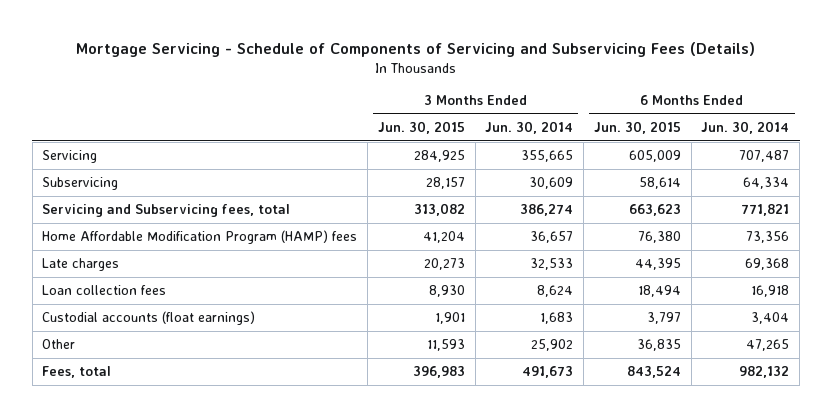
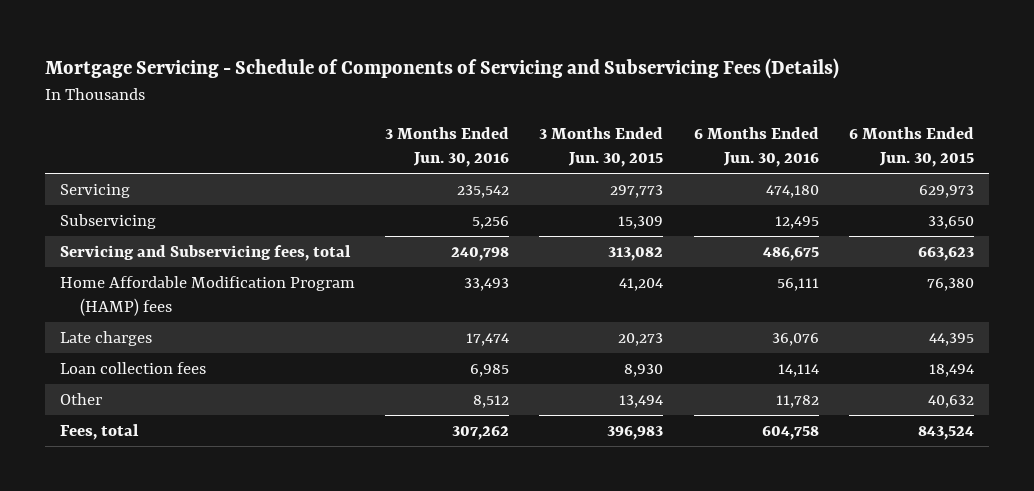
[485,120,574,134] Jun. 30, 2014 -> none
[701,120,790,134] Jun. 30, 2014 -> none
none -> [385,127,510,168] 3 Months Ended Jun. 30, 2016
none -> [693,127,819,168] 6 Months Ended Jun. 30, 2016
[413,150,465,163] 284,925 -> [610,184,664,198] 297,773
[628,150,681,163] 605,009 -> [918,184,974,198] 629,973
[425,177,465,190] 28,157 -> [618,215,664,229] 15,309
[638,177,681,190] 58,614 -> [927,215,974,229] 33,650
[42,311,256,326] Custodial accounts (float earnings) -> none
[426,339,465,352] 11,593 -> [619,394,664,408] 13,494
[636,339,681,352] 36,835 -> [927,394,974,408] 40,632

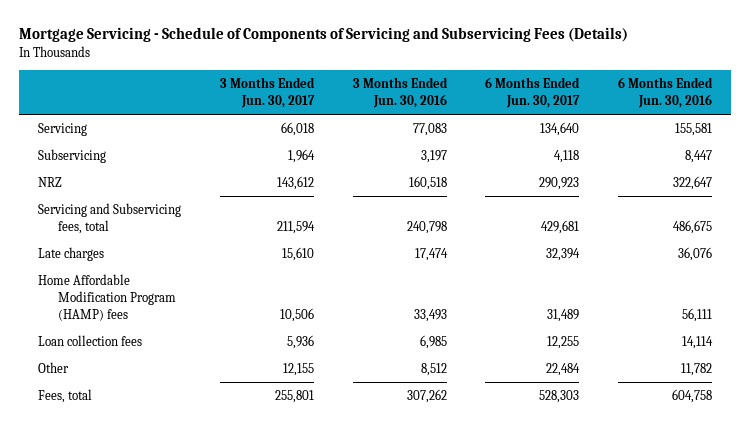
[539,127,664,168] 3 Months Ended Jun. 30, 2015 -> none
[848,127,974,168] 6 Months Ended Jun. 30, 2015 -> none
none -> [219,77,315,109] 3 Months Ended Jun. 30, 2017
none -> [485,77,581,109] 6 Months Ended Jun. 30, 2017
[457,184,510,198] 235,542 -> [412,123,447,137] 77,083
[765,184,819,198] 474,180 -> [674,123,712,137] 155,581
[472,215,510,229] 5,256 -> [420,150,447,164] 3,197
[774,215,819,229] 12,495 -> [684,150,712,164] 8,447
none -> [38,177,63,188] NRZ
[60,275,356,316] Home Affordable Modification Program (HAMP) fees -> [38,274,176,321] Home Affordable Modification Program (HAMP) fees

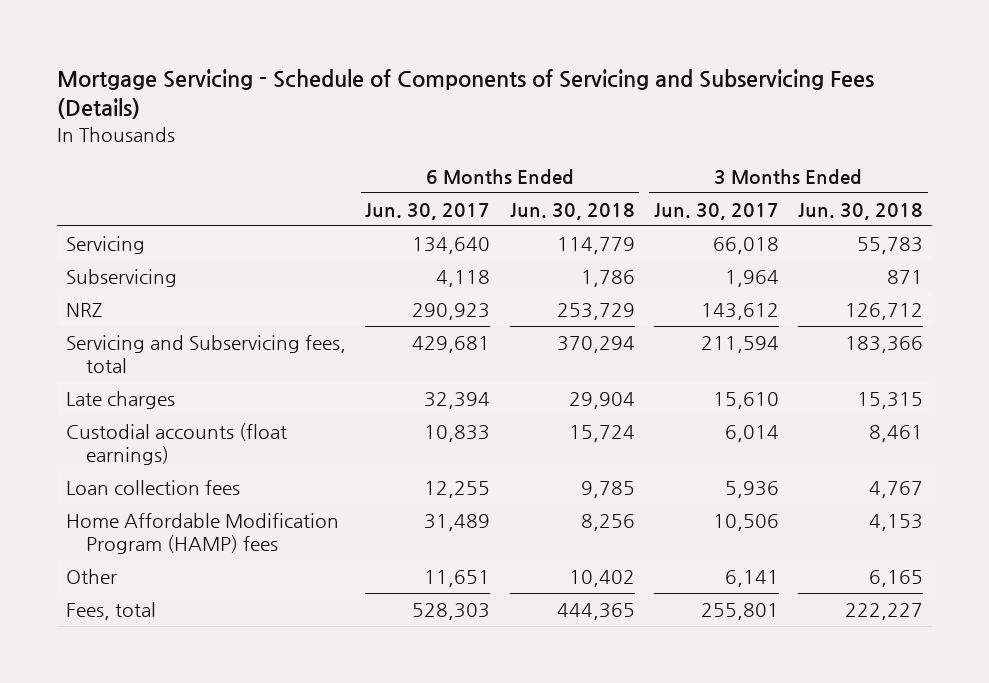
[352,77,448,109] 3 Months Ended Jun. 30, 2016 -> none
[617,77,713,109] 6 Months Ended Jun. 30, 2016 -> none
none -> [509,202,635,220] Jun. 30, 2018
none -> [797,202,923,220] Jun. 30, 2018
none -> [66,423,288,466] Custodial accounts (float earnings)
[38,274,176,321] Home Affordable Modification Program (HAMP) fees -> [66,513,340,555] Home Affordable Modification Program (HAMP) fees
[282,363,314,377] 12,155 -> [724,570,779,588] 6,141
[546,363,581,377] 22,484 -> [424,570,491,588] 11,651

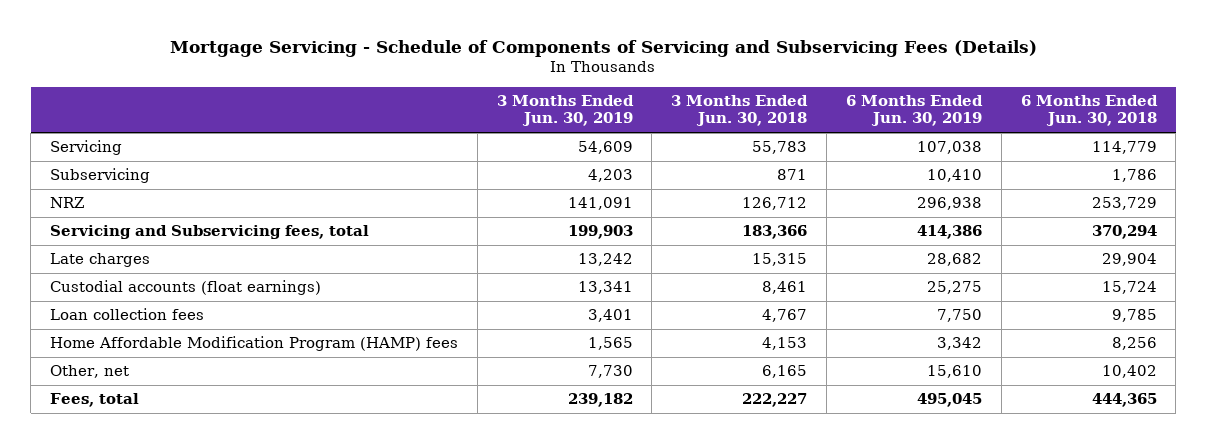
[365,202,491,220] Jun. 30, 2017 -> none
[653,202,779,220] Jun. 30, 2017 -> none
none -> [496,95,634,127] 3 Months Ended Jun. 30, 2019
none -> [845,95,983,127] 6 Months Ended Jun. 30, 2019
[66,569,118,585] Other -> [50,365,130,379] Other, net

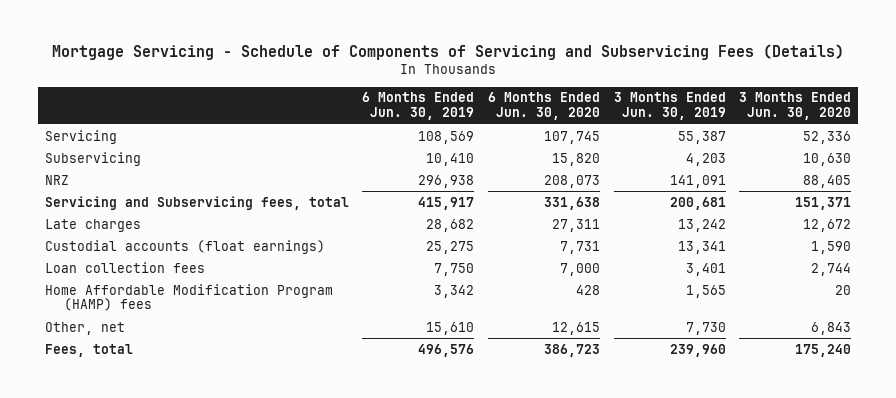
[671,95,809,127] 3 Months Ended Jun. 30, 2018 -> none
[1020,95,1158,127] 6 Months Ended Jun. 30, 2018 -> none
none -> [488,92,601,121] 6 Months Ended Jun. 30, 2020
none -> [739,92,852,121] 3 Months Ended Jun. 30, 2020
[577,141,633,155] 54,609 -> [677,130,726,144] 55,387
[916,141,982,155] 107,038 -> [418,130,475,144] 108,569
[567,225,633,240] 199,903 -> [669,196,726,210] 200,681
[916,225,982,240] 414,386 -> [418,196,475,210] 415,917
[567,393,633,408] 239,182 -> [669,343,726,357] 239,960
[916,393,982,408] 495,045 -> [418,343,475,357] 496,576

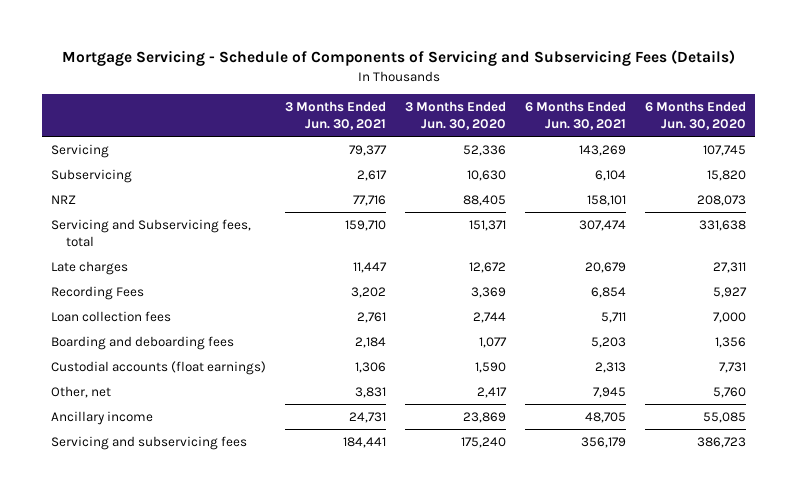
[362,92,475,121] 6 Months Ended Jun. 30, 2019 -> none
[613,92,726,121] 3 Months Ended Jun. 30, 2019 -> none
none -> [285,100,387,130] 3 Months Ended Jun. 30, 2021
none -> [524,100,626,130] 6 Months Ended Jun. 30, 2021
none -> [51,285,145,300] Recording Fees
[44,283,333,312] Home Affordable Modification Program (HAMP) fees -> none
none -> [51,335,235,350] Boarding and deboarding fees
[44,239,325,254] Custodial accounts (float earnings) -> [51,360,267,375] Custodial accounts (float earnings)
[552,321,601,335] 12,615 -> [712,386,746,398] 5,760
[811,321,852,335] 6,843 -> [477,386,508,398] 2,417
none -> [51,410,154,425] Ancillary income
[44,343,133,357] Fees, total -> [51,435,248,450] Servicing and subservicing fees

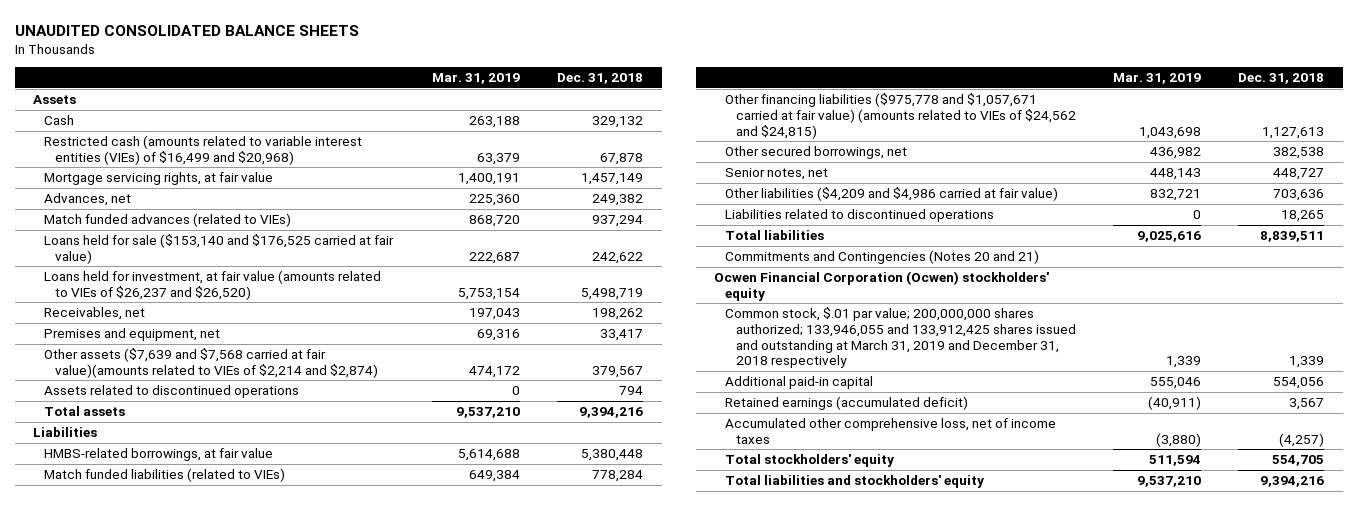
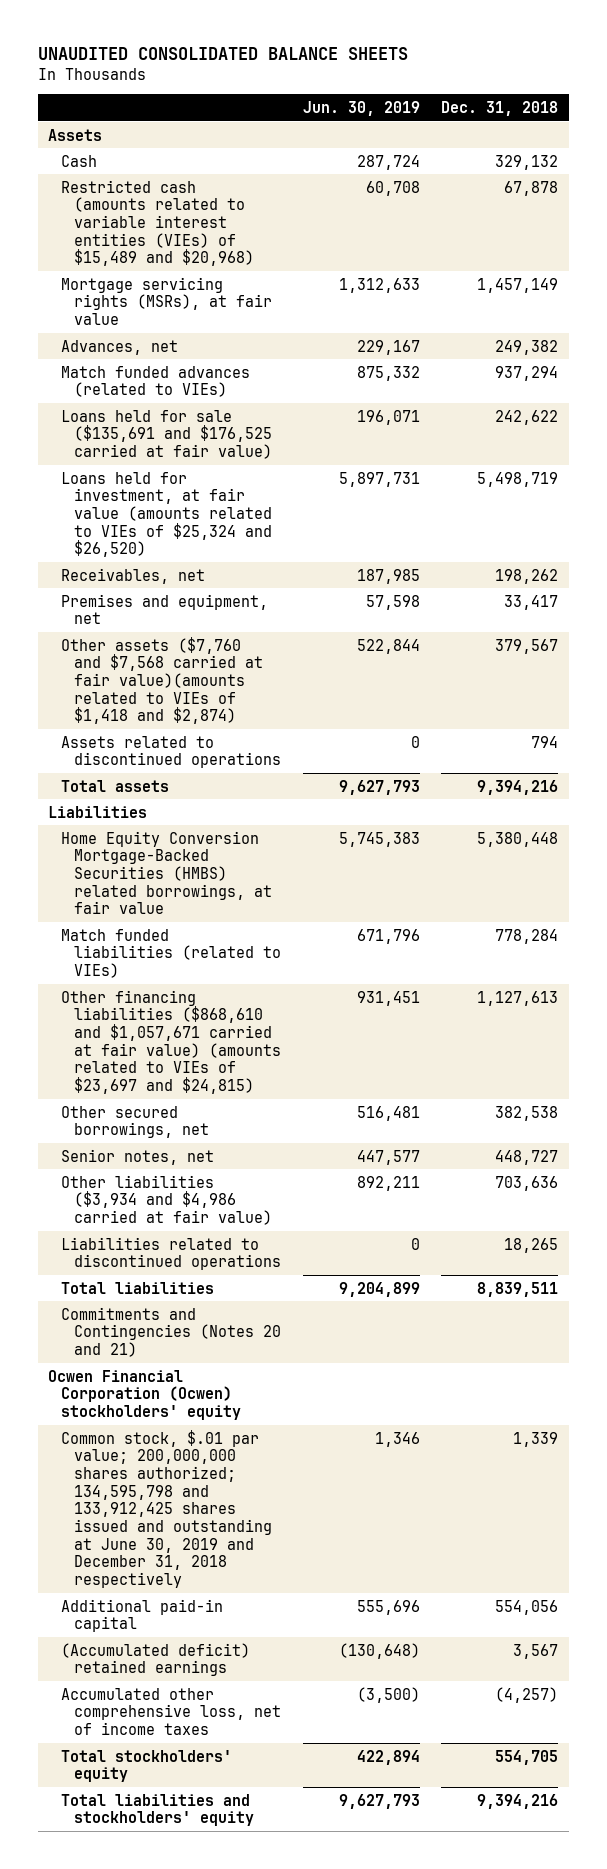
[432,73,521,85] Mar. 31, 2019 -> none
none -> [302,100,420,116] Jun. 30, 2019
[44,135,363,165] Restricted cash (amounts related to variable interest entities (VIEs) of $16,499 and $20,968) -> [61,179,254,267] Restricted cash (amounts related to variable interest entities (VIEs) of $15,489 and $20,968)
[44,172,274,186] Mortgage servicing rights, at fair value -> [61,276,272,325] Mortgage servicing rights (MSRs), at fair value
[44,234,395,264] Loans held for sale ($153,140 and $176,525 carried at fair value) -> [61,409,272,459] Loans held for sale ($135,691 and $176,525 carried at fair value)
[44,270,382,300] Loans held for investment, at fair value (amounts related to VIEs of $26,237 and $26,520) -> [61,471,272,558] Loans held for investment, at fair value (amounts related to VIEs of $25,324 and $26,520)
[44,348,378,378] Other assets ($7,639 and $7,568 carried at fair value)(amounts related to VIEs of $2,214 and $2,874) -> [61,636,263,725] Other assets ($7,760 and $7,568 carried at fair value)(amounts related to VIEs of $1,418 and $2,874)
[44,448,274,462] HMBS-related borrowings, at fair value -> [61,830,272,915] Home Equity Conversion Mortgage-Backed Securities (HMBS) related borrowings, at fair value
[724,93,1076,139] Other financing liabilities ($975,778 and $1,057,671 carried at fair value) (amounts related to VIEs of $24,562 and $24,815) -> [61,989,281,1095] Other financing liabilities ($868,610 and $1,057,671 carried at fair value) (amounts related to VIEs of $23,697 and $24,815)
[724,187,1058,202] Other liabilities ($4,209 and $4,986 carried at fair value) -> [61,1174,272,1225] Other liabilities ($3,934 and $4,986 carried at fair value)
[724,307,1076,369] Common stock, $.01 par value; 200,000,000 shares authorized; 133,946,055 and 133,912,425 shares issued and outstanding at March 31, 2019 and December 31, 2018 respectively -> [61,1429,272,1589] Common stock, $.01 par value; 200,000,000 shares authorized; 134,595,798 and 133,912,425 shares issued and outstanding at June 30, 2019 and December 31, 2018 respectively
[724,396,968,411] Retained earnings (accumulated deficit) -> [61,1642,251,1677] (Accumulated deficit) retained earnings

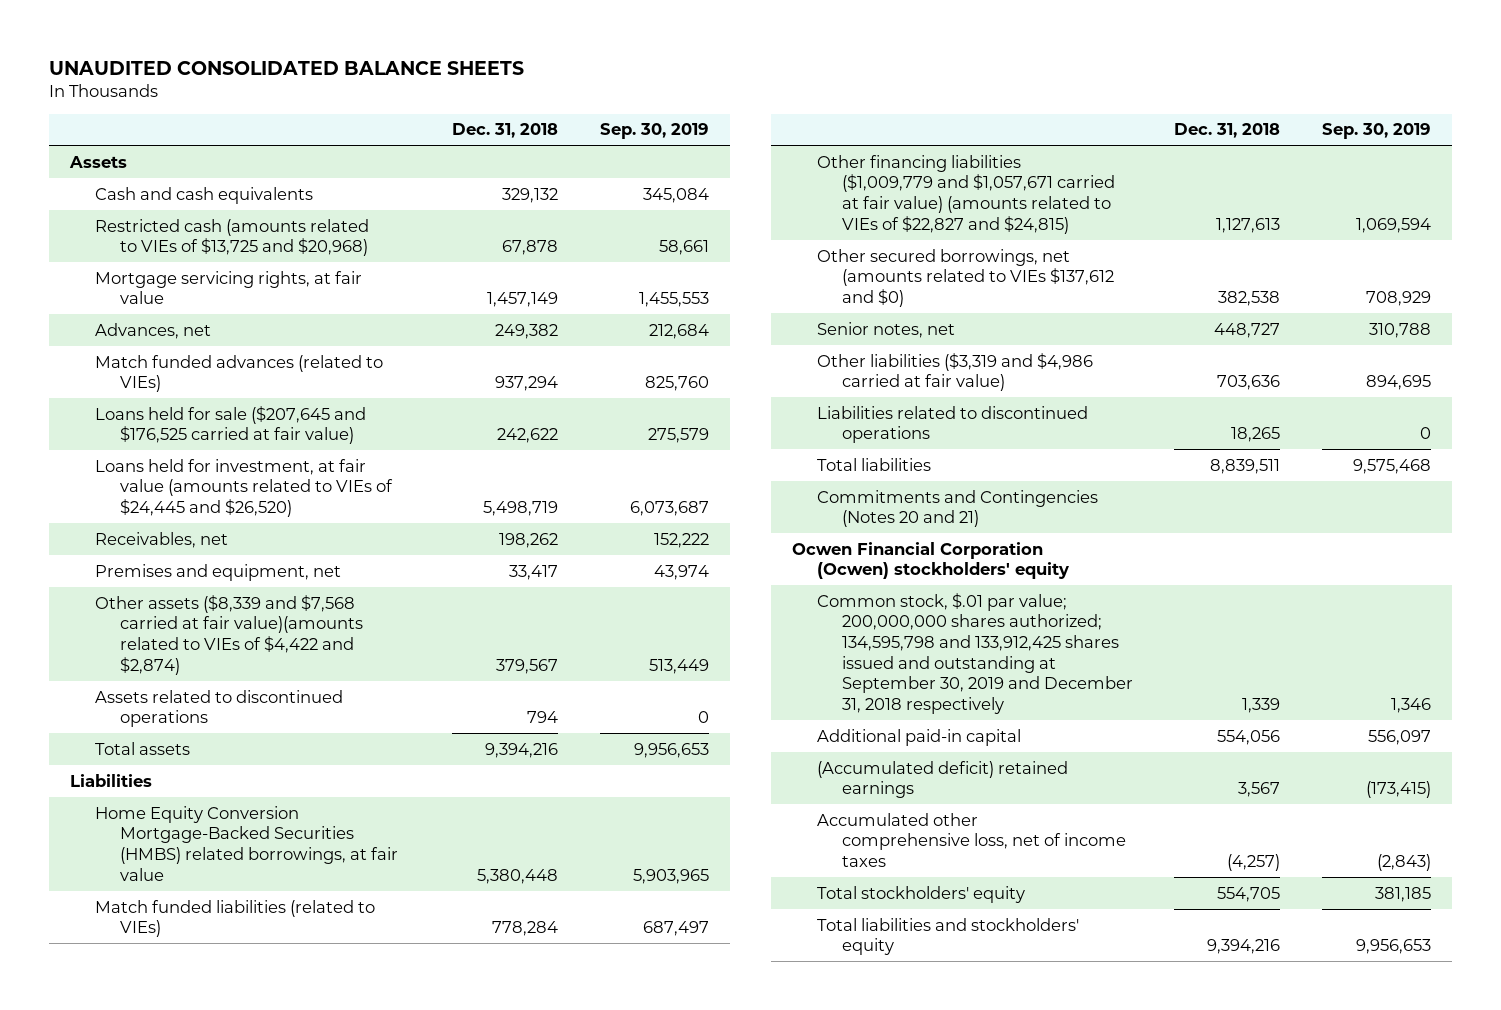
[302,100,420,116] Jun. 30, 2019 -> none
none -> [600,123,710,140] Sep. 30, 2019
[61,154,98,167] Cash -> [94,186,313,204] Cash and cash equivalents
[61,179,254,267] Restricted cash (amounts related to variable interest entities (VIEs) of $15,489 and $20,968) -> [94,218,369,257] Restricted cash (amounts related to VIEs of $13,725 and $20,968)
[61,276,272,325] Mortgage servicing rights (MSRs), at fair value -> [94,270,362,305] Mortgage servicing rights, at fair value
[61,409,272,459] Loans held for sale ($135,691 and $176,525 carried at fair value) -> [94,405,366,445] Loans held for sale ($207,645 and $176,525 carried at fair value)
[61,471,272,558] Loans held for investment, at fair value (amounts related to VIEs of $25,324 and $26,520) -> [94,458,393,517] Loans held for investment, at fair value (amounts related to VIEs of $24,445 and $26,520)
[61,636,263,725] Other assets ($7,760 and $7,568 carried at fair value)(amounts related to VIEs of $1,418 and $2,874) -> [94,594,363,675] Other assets ($8,339 and $7,568 carried at fair value)(amounts related to VIEs of $4,422 and $2,874)
[61,989,281,1095] Other financing liabilities ($868,610 and $1,057,671 carried at fair value) (amounts related to VIEs of $23,697 and $24,815) -> [816,154,1115,234] Other financing liabilities ($1,009,779 and $1,057,671 carried at fair value) (amounts related to VIEs of $22,827 and $24,815)
[61,1105,209,1139] Other secured borrowings, net -> [816,248,1114,307] Other secured borrowings, net (amounts related to VIEs $137,612 and $0)
[61,1174,272,1225] Other liabilities ($3,934 and $4,986 carried at fair value) -> [816,352,1093,392] Other liabilities ($3,319 and $4,986 carried at fair value)
[61,1429,272,1589] Common stock, $.01 par value; 200,000,000 shares authorized; 134,595,798 and 133,912,425 shares issued and outstanding at June 30, 2019 and December 31, 2018 respectively -> [816,592,1133,714] Common stock, $.01 par value; 200,000,000 shares authorized; 134,595,798 and 133,912,425 shares issued and outstanding at September 30, 2019 and December 31, 2018 respectively

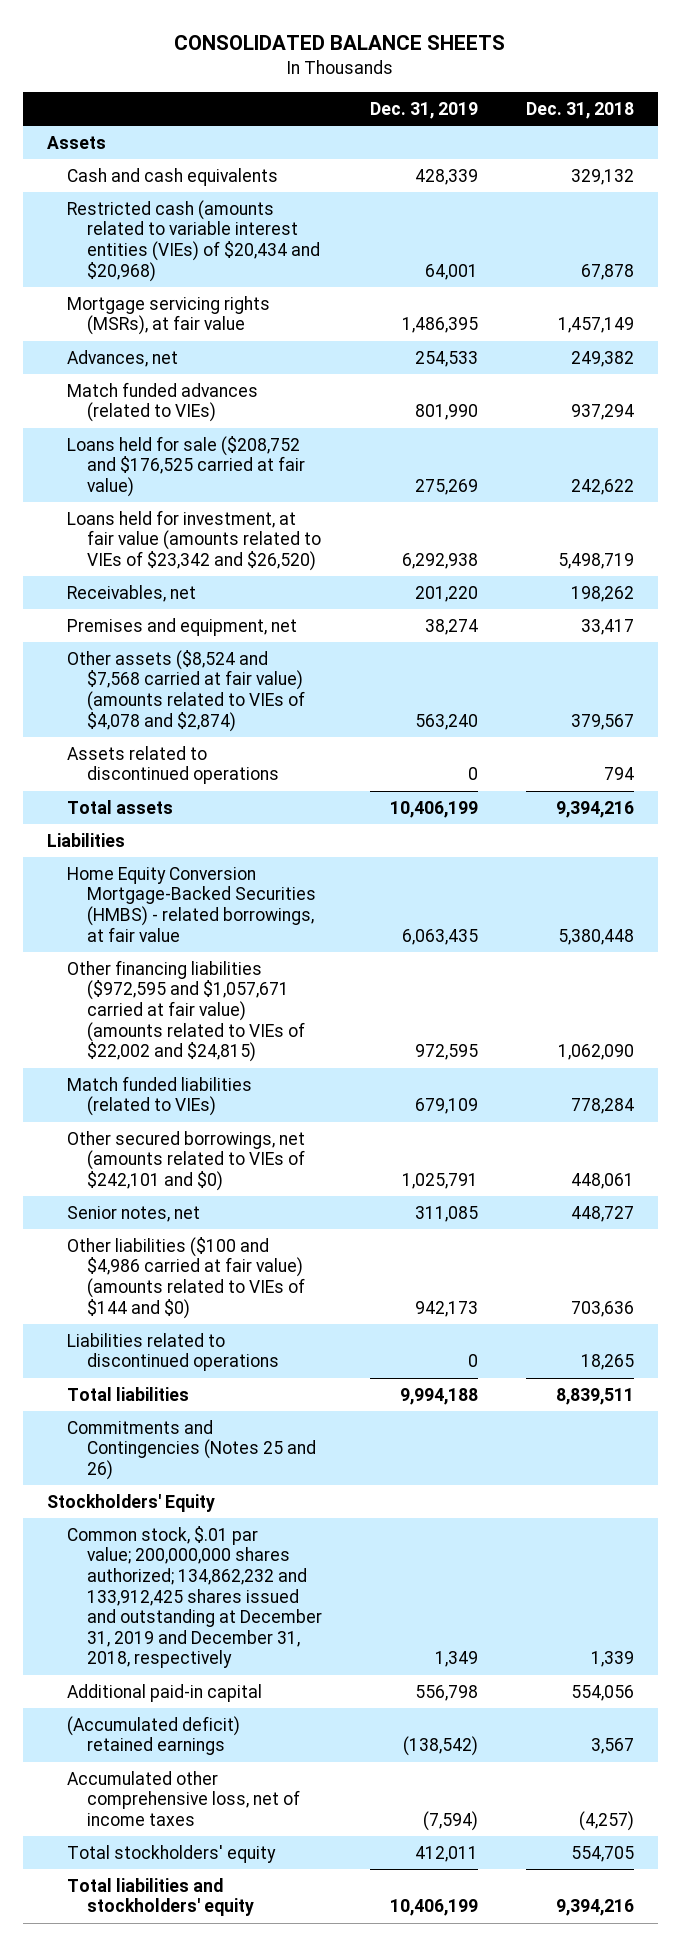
[49,60,525,75] UNAUDITED CONSOLIDATED BALANCE SHEETS -> [174,35,506,51] CONSOLIDATED BALANCE SHEETS
[600,123,710,140] Sep. 30, 2019 -> none
none -> [369,101,478,119] Dec. 31, 2019
[94,218,369,257] Restricted cash (amounts related to VIEs of $13,725 and $20,968) -> [66,199,320,282] Restricted cash (amounts related to variable interest entities (VIEs) of $20,434 and $20,968)
[94,270,362,305] Mortgage servicing rights, at fair value -> [66,295,270,336] Mortgage servicing rights (MSRs), at fair value
[94,405,366,445] Loans held for sale ($207,645 and $176,525 carried at fair value) -> [66,435,305,498] Loans held for sale ($208,752 and $176,525 carried at fair value)
[94,458,393,517] Loans held for investment, at fair value (amounts related to VIEs of $24,445 and $26,520) -> [66,509,321,572] Loans held for investment, at fair value (amounts related to VIEs of $23,342 and $26,520)
[94,594,363,675] Other assets ($8,339 and $7,568 carried at fair value)(amounts related to VIEs of $4,422 and $2,874) -> [66,649,305,732] Other assets ($8,524 and $7,568 carried at fair value) (amounts related to VIEs of $4,078 and $2,874)
[94,805,398,881] Home Equity Conversion Mortgage-Backed Securities (HMBS) related borrowings, at fair value -> [66,866,316,942] Home Equity Conversion Mortgage-Backed Securities (HMBS) - related borrowings, at fair value
none -> [66,959,305,1063] Other financing liabilities ($972,595 and $1,057,671 carried at fair value) (amounts related to VIEs of $22,002 and $24,815)
[816,154,1115,234] Other financing liabilities ($1,009,779 and $1,057,671 carried at fair value) (amounts related to VIEs of $22,827 and $24,815) -> none
[816,248,1114,307] Other secured borrowings, net (amounts related to VIEs $137,612 and $0) -> [66,1130,305,1192] Other secured borrowings, net (amounts related to VIEs of $242,101 and $0)
[1218,290,1281,306] 382,538 -> [570,1173,634,1190] 448,061
[816,352,1093,392] Other liabilities ($3,319 and $4,986 carried at fair value) -> [66,1236,305,1319] Other liabilities ($100 and $4,986 carried at fair value) (amounts related to VIEs of $144 and $0)
[816,489,1098,528] Commitments and Contingencies (Notes 20 and 21) -> [66,1419,316,1481] Commitments and Contingencies (Notes 25 and 26)
[791,541,1069,580] Ocwen Financial Corporation (Ocwen) stockholders' equity -> [46,1493,215,1512] Stockholders' Equity
[816,592,1133,714] Common stock, $.01 par value; 200,000,000 shares authorized; 134,595,798 and 133,912,425 shares issued and outstanding at September 30, 2019 and December 31, 2018 respectively -> [66,1525,322,1669] Common stock, $.01 par value; 200,000,000 shares authorized; 134,862,232 and 133,912,425 shares issued and outstanding at December 31, 2019 and December 31, 2018, respectively

